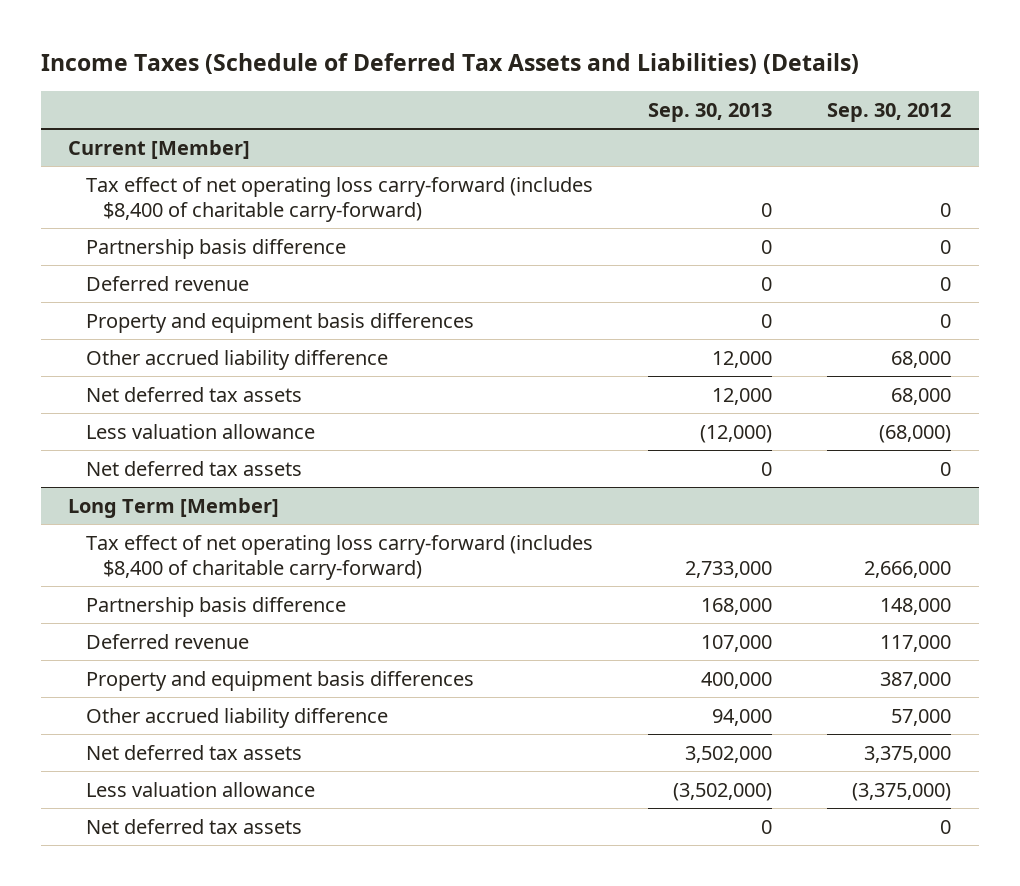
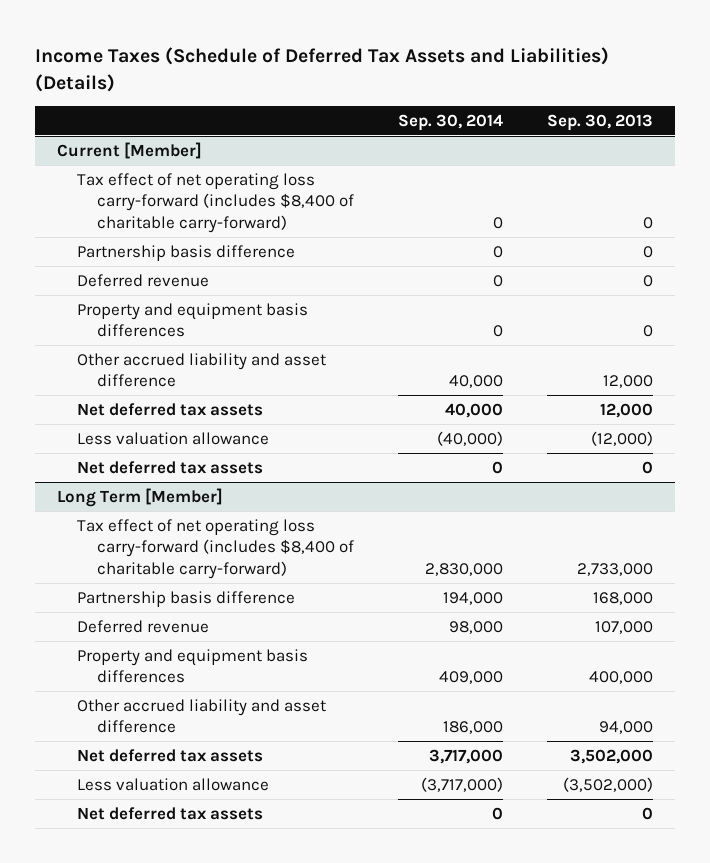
[827,102,952,122] Sep. 30, 2012 -> none
none -> [398,113,504,131] Sep. 30, 2014
[85,349,388,370] Other accrued liability difference -> [77,352,327,388] Other accrued liability and asset difference
[85,707,388,728] Other accrued liability difference -> [77,698,327,734] Other accrued liability and asset difference

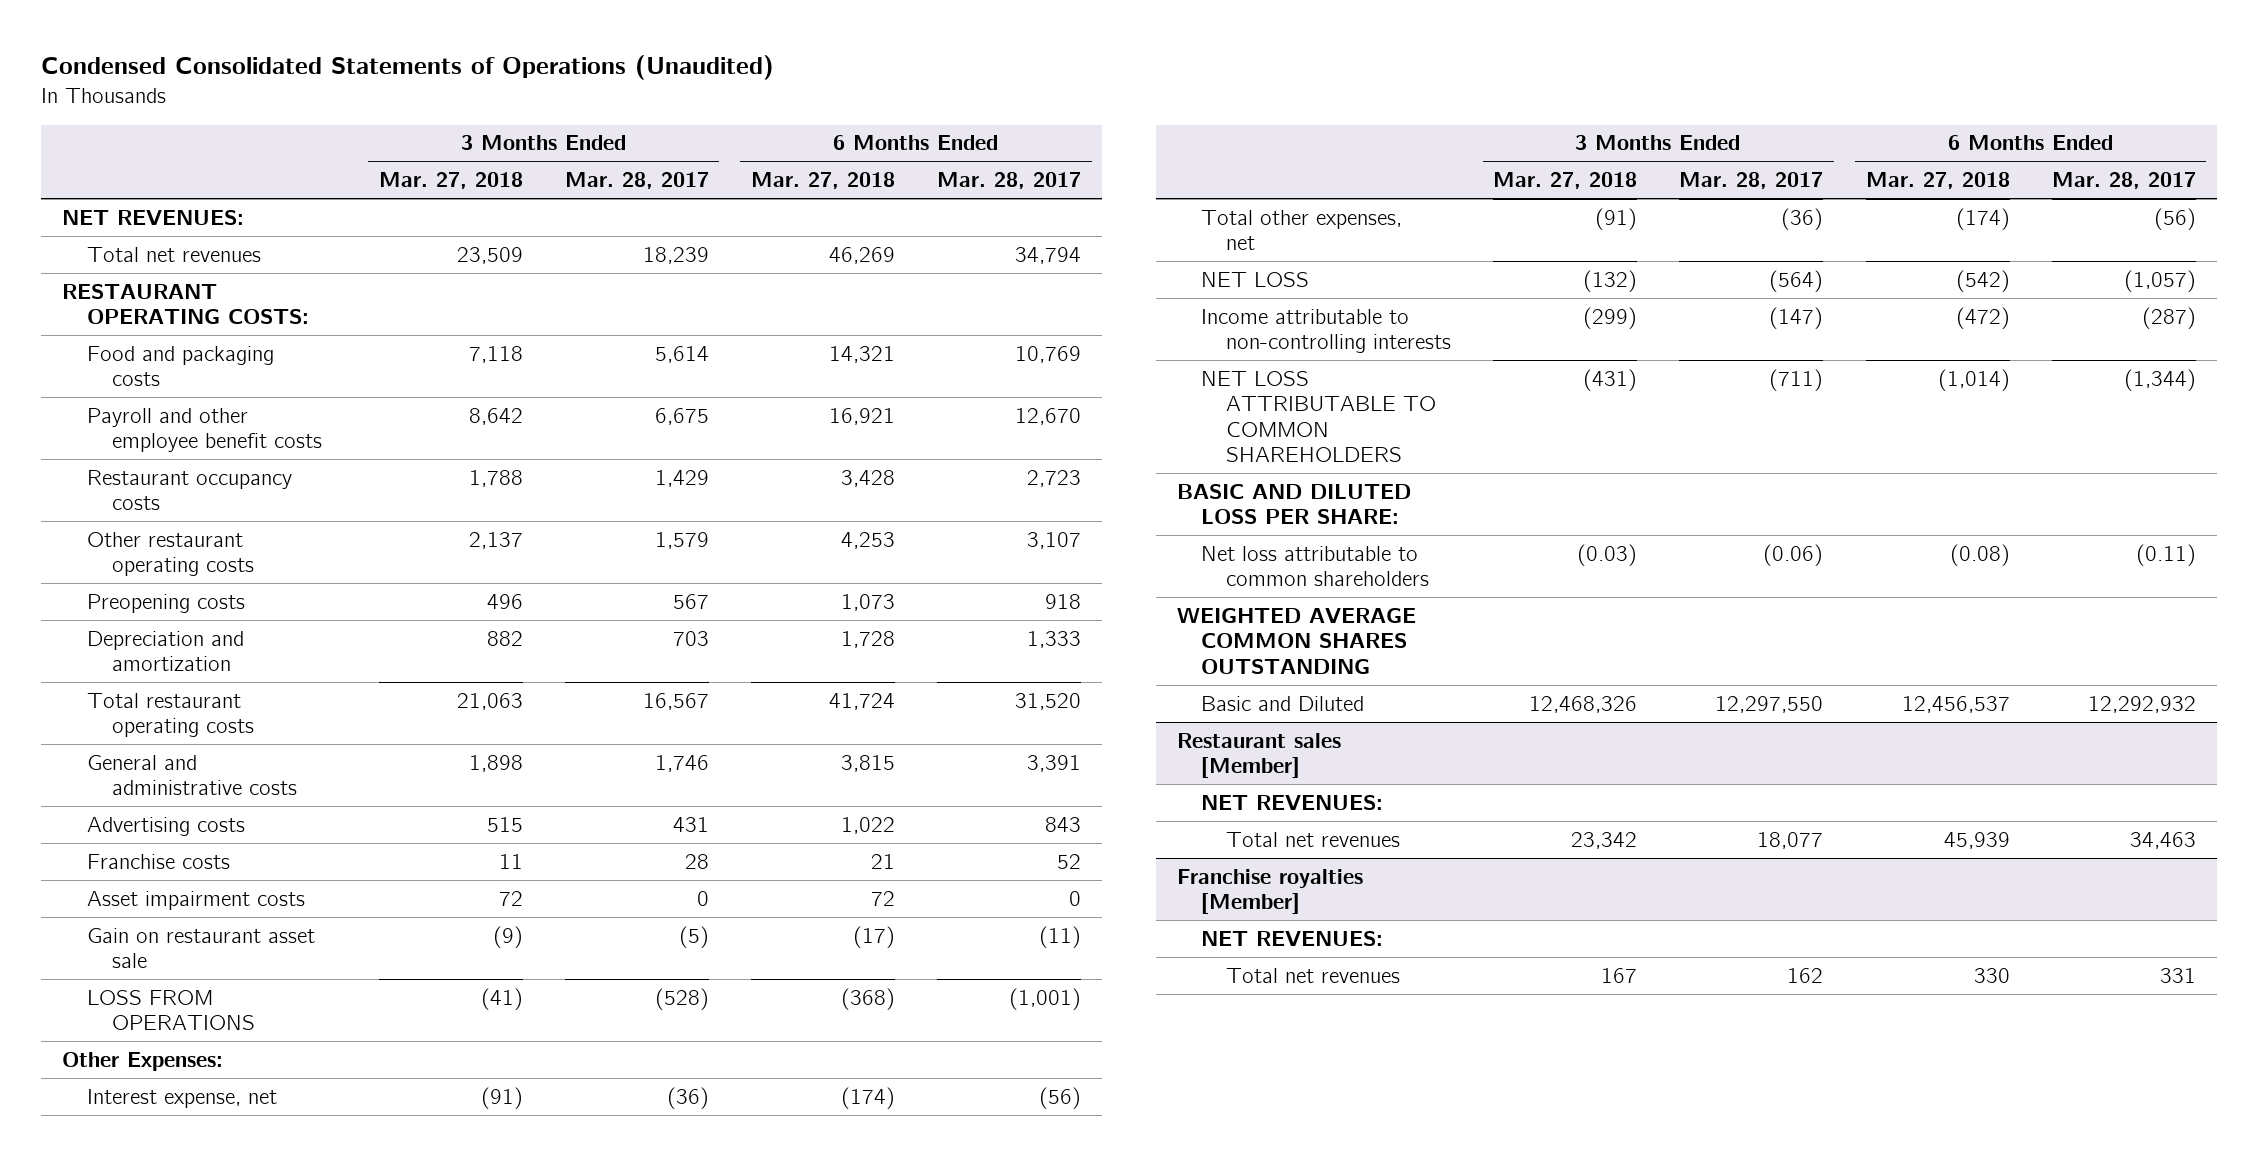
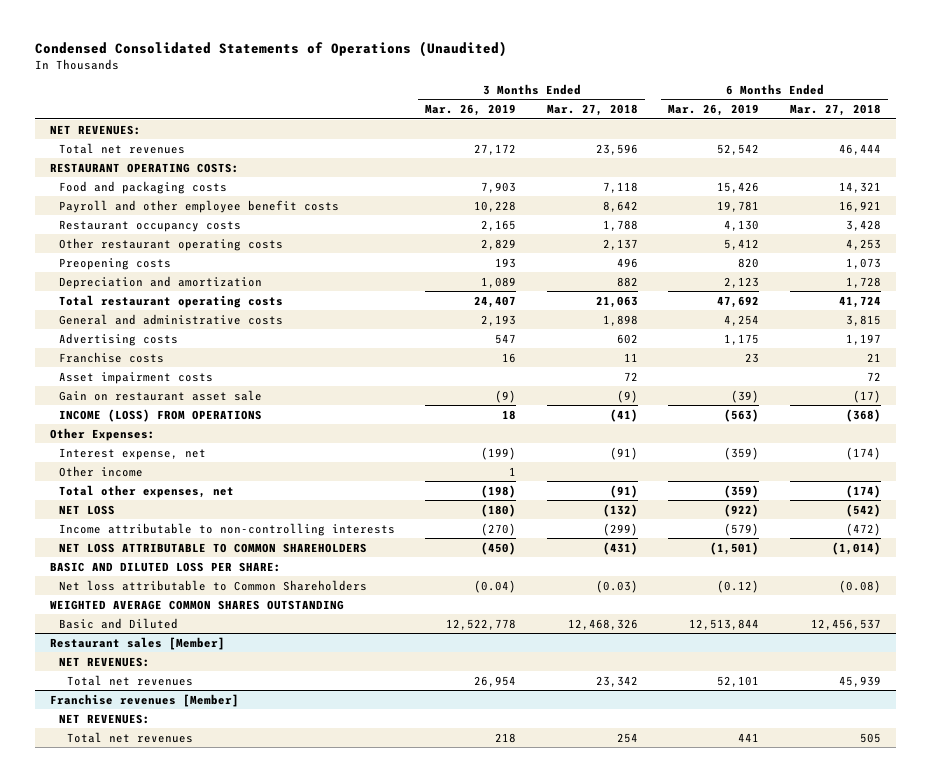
[564,172,709,190] Mar. 28, 2017 -> none
[937,172,1082,190] Mar. 28, 2017 -> none
none -> [425,104,517,117] Mar. 26, 2019
none -> [668,104,760,117] Mar. 26, 2019
[456,246,523,264] 23,509 -> [595,143,638,155] 23,596
[828,246,895,264] 46,269 -> [838,143,881,155] 46,444
[486,816,523,832] 515 -> [616,333,638,344] 602
[840,816,895,834] 1,022 -> [845,333,881,345] 1,197
[86,989,255,1031] LOSS FROM OPERATIONS -> [58,408,262,422] INCOME (LOSS) FROM OPERATIONS
none -> [58,465,143,477] Other income
[1201,545,1430,587] Net loss attributable to common shareholders -> [58,579,367,591] Net loss attributable to Common Shareholders
[1176,868,1363,915] Franchise royalties [Member] -> [50,693,240,707] Franchise revenues [Member]
[1601,967,1638,983] 167 -> [616,732,638,743] 254
[1973,967,2010,983] 330 -> [859,732,881,743] 505

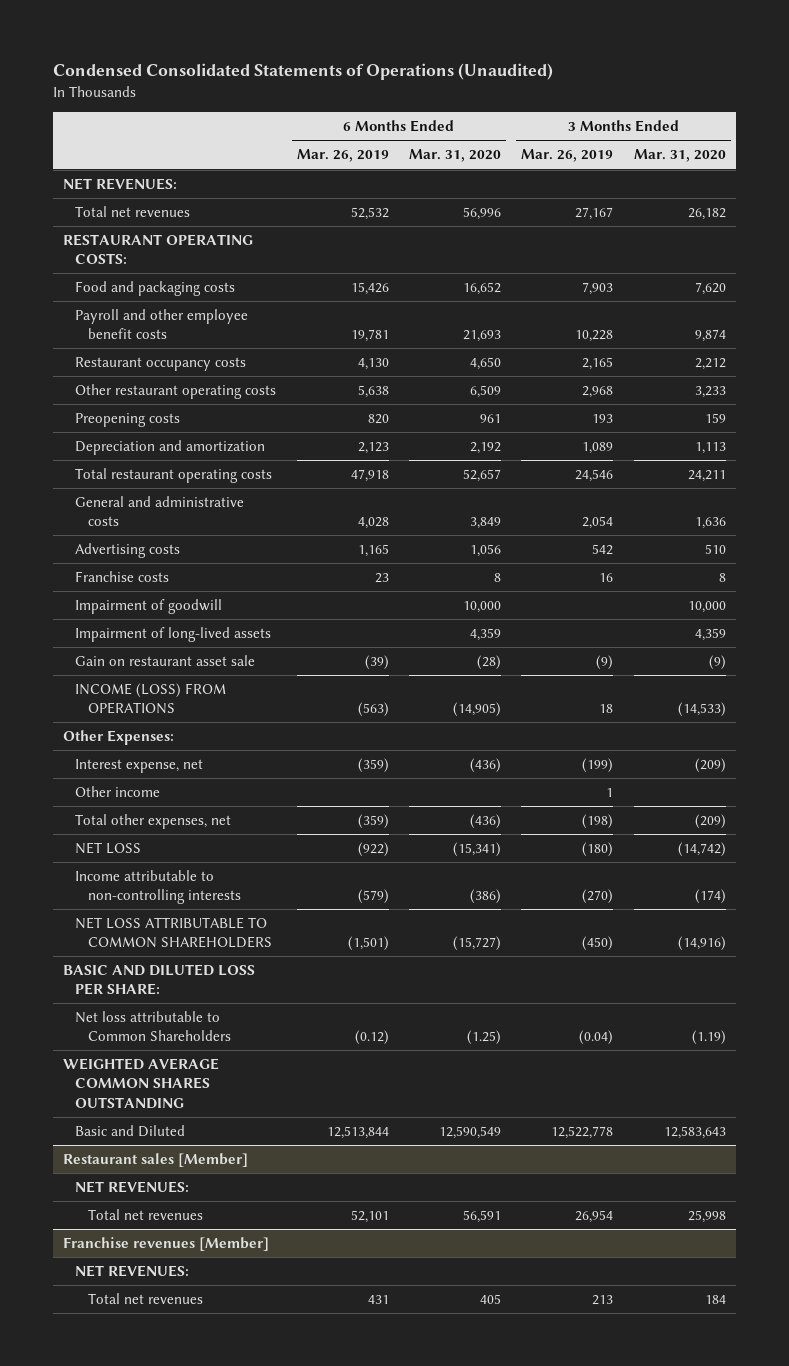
[546,104,638,117] Mar. 27, 2018 -> none
[789,104,881,117] Mar. 27, 2018 -> none
none -> [408,149,501,163] Mar. 31, 2020
none -> [633,149,726,163] Mar. 31, 2020
[474,143,517,155] 27,172 -> [575,207,614,221] 27,167
[717,143,760,155] 52,542 -> [350,207,389,221] 52,532
[481,238,517,250] 2,829 -> [582,386,614,399] 2,968
[724,238,760,250] 5,412 -> [357,385,389,399] 5,638
[474,295,517,308] 24,407 -> [575,469,614,483] 24,546
[717,295,760,308] 47,692 -> [350,469,389,483] 47,918
[481,314,517,326] 2,193 -> [582,516,614,530] 2,054
[724,314,760,326] 4,254 -> [357,517,389,530] 4,028
[495,333,517,344] 547 -> [592,544,614,556] 542
[724,333,760,345] 1,175 -> [357,544,389,558] 1,165
[58,371,213,384] Asset impairment costs -> none
none -> [75,599,223,615] Impairment of goodwill
none -> [75,627,272,643] Impairment of long-lived assets
[495,732,517,743] 218 -> [592,1295,614,1306] 213
[738,732,760,742] 441 -> [367,1295,389,1305] 431

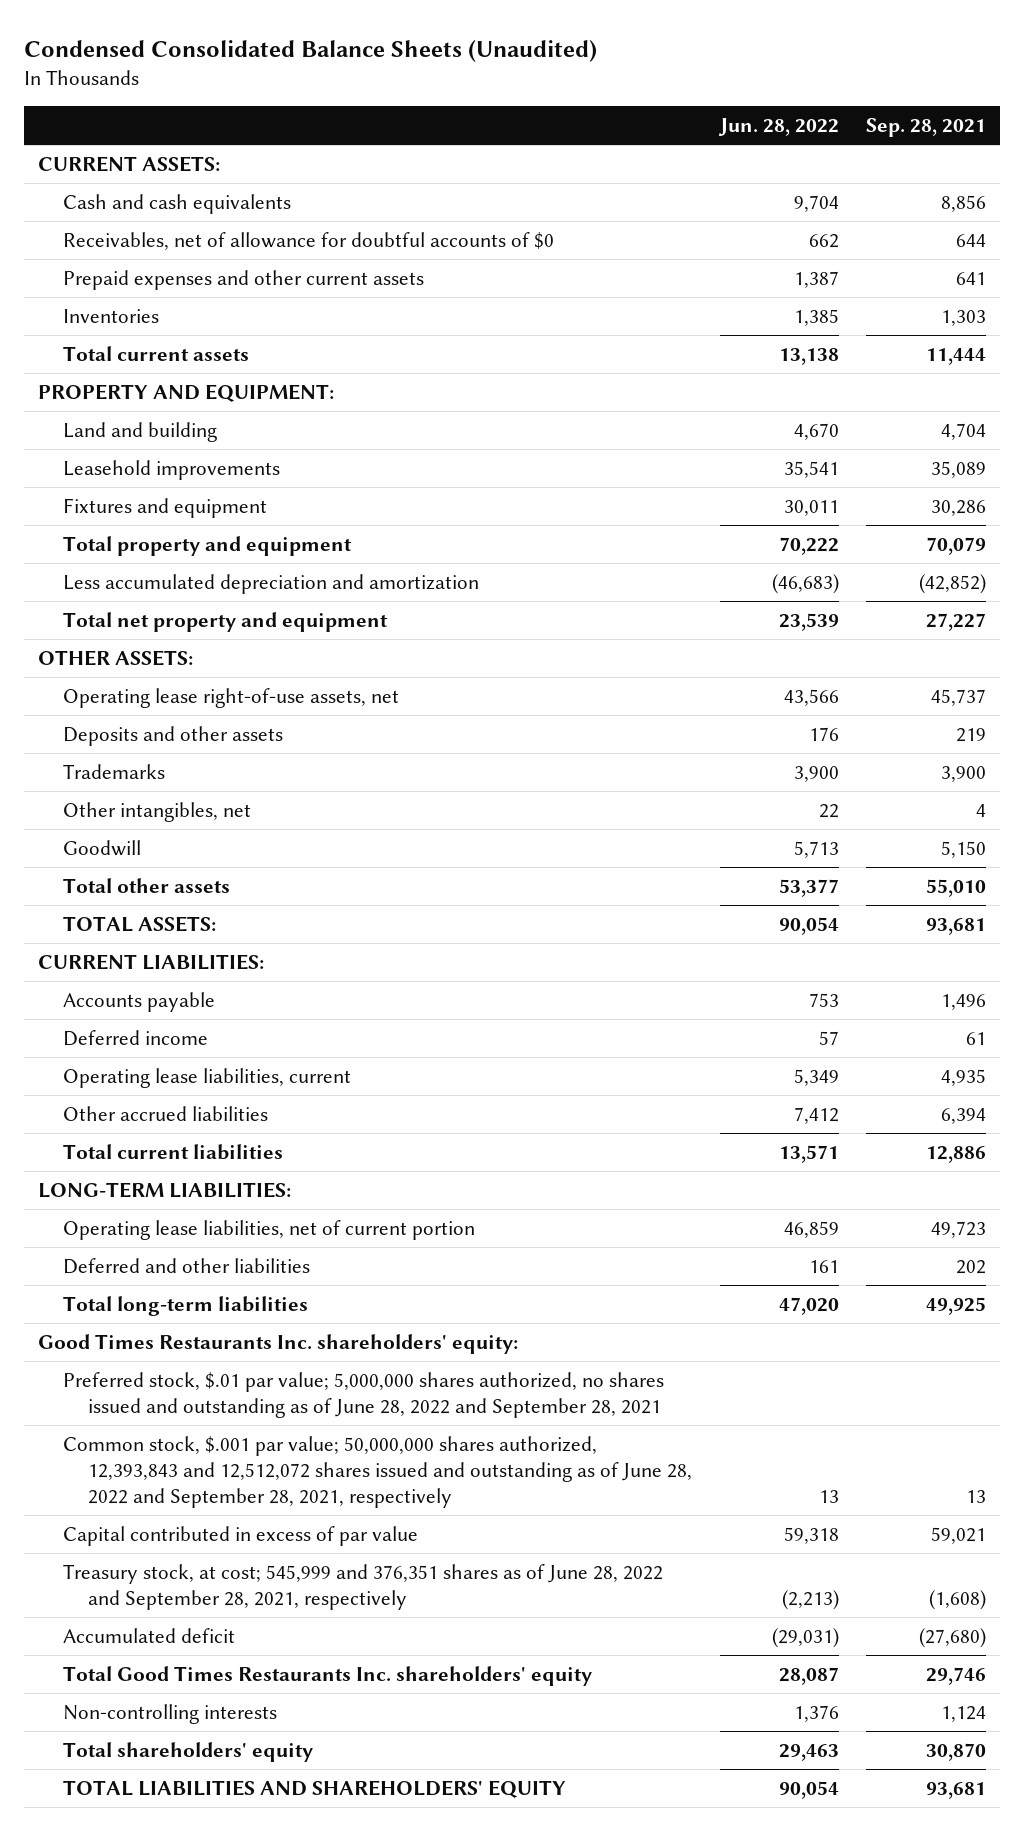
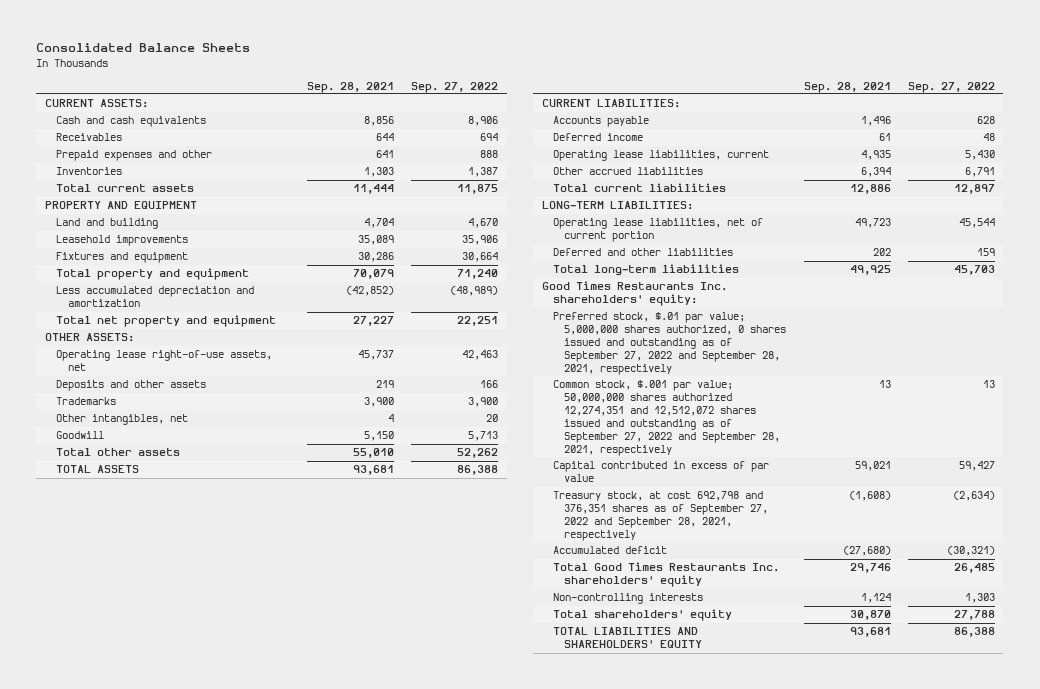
[24,39,598,62] Condensed Consolidated Balance Sheets (Unaudited) -> [36,43,251,53] Consolidated Balance Sheets
[717,117,839,136] Jun. 28, 2022 -> none
none -> [410,81,498,93] Sep. 27, 2022
[63,231,555,250] Receivables, net of allowance for doubtful accounts of $0 -> [56,133,123,142] Receivables
[63,269,425,290] Prepaid expenses and other current assets -> [56,150,213,162] Prepaid expenses and other
[37,383,334,402] PROPERTY AND EQUIPMENT: -> [44,201,197,210] PROPERTY AND EQUIPMENT
[63,915,217,932] TOTAL ASSETS: -> [56,465,140,474] TOTAL ASSETS
[63,1371,665,1418] Preferred stock, $.01 par value; 5,000,000 shares authorized, no shares issued and outstanding as of June 28, 2022 and September 28, 2021 -> [553,312,787,375] Preferred stock, $.01 par value; 5,000,000 shares authorized, 0 shares issued and outstanding as of September 27, 2022 and September 28, 2021, respectively
[63,1435,693,1508] Common stock, $.001 par value; 50,000,000 shares authorized, 12,393,843 and 12,512,072 shares issued and outstanding as of June 28, 2022 and September 28, 2021, respectively -> [553,380,781,456] Common stock, $.001 par value; 50,000,000 shares authorized 12,274,351 and 12,512,072 shares issued and outstanding as of September 27, 2022 and September 28, 2021, respectively
[63,1563,664,1610] Treasury stock, at cost; 545,999 and 376,351 shares as of June 28, 2022 and September 28, 2021, respectively -> [553,491,769,541] Treasury stock, at cost 692,798 and 376,351 shares as of September 27, 2022 and September 28, 2021, respectively

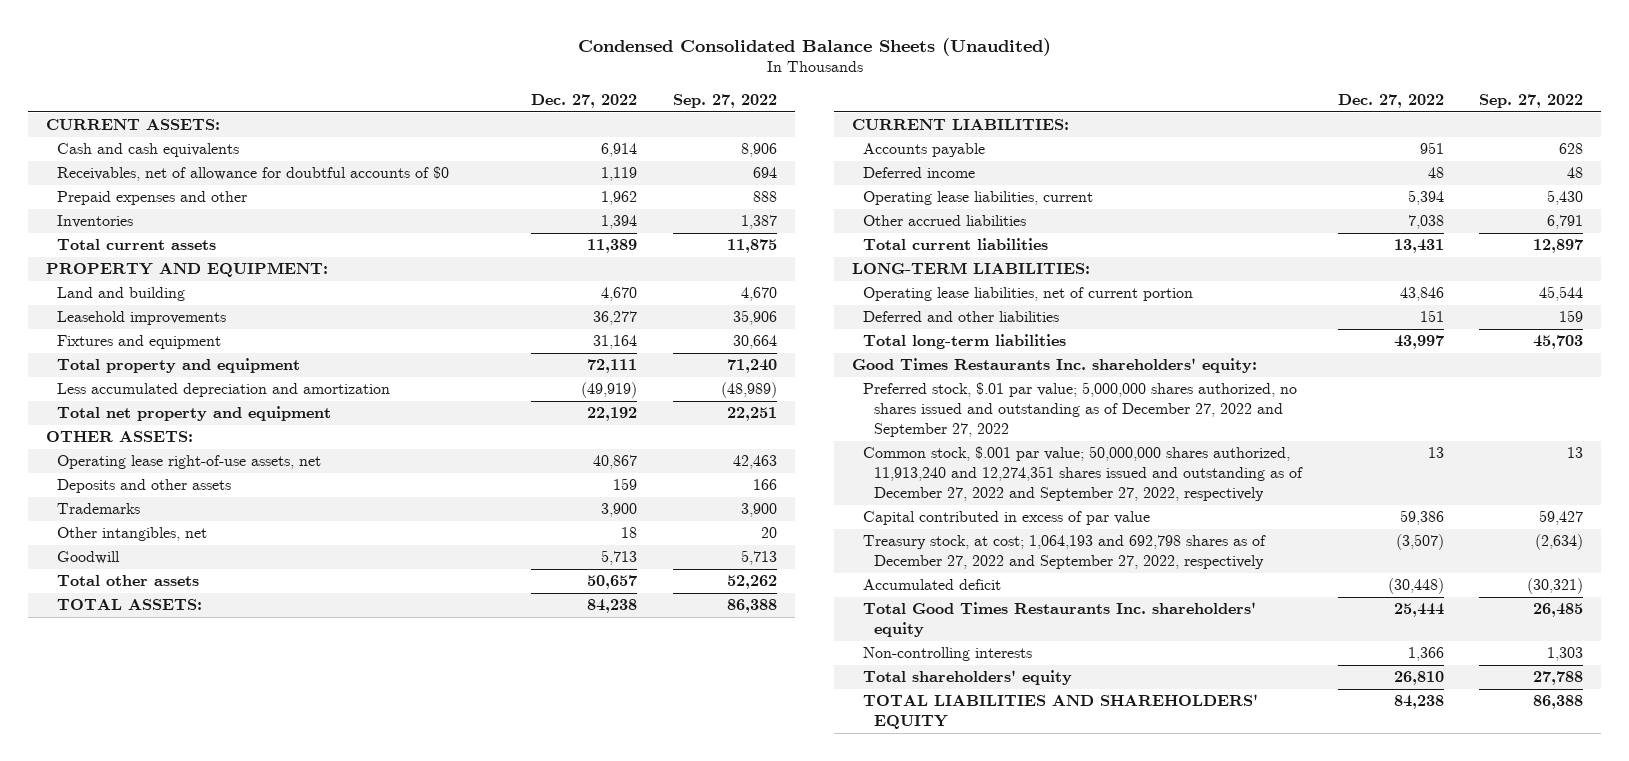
[36,43,251,53] Consolidated Balance Sheets -> [577,37,1051,56] Condensed Consolidated Balance Sheets (Unaudited)
[306,81,394,93] Sep. 28, 2021 -> none
none -> [531,94,638,109] Dec. 27, 2022
[56,133,123,142] Receivables -> [56,166,449,182] Receivables, net of allowance for doubtful accounts of $0
[44,201,197,210] PROPERTY AND EQUIPMENT -> [45,262,328,278] PROPERTY AND EQUIPMENT:
[56,465,140,474] TOTAL ASSETS -> [56,599,202,611] TOTAL ASSETS:
[553,312,787,375] Preferred stock, $.01 par value; 5,000,000 shares authorized, 0 shares issued and outstanding as of September 27, 2022 and September 28, 2021, respectively -> [862,382,1297,438] Preferred stock, $.01 par value; 5,000,000 shares authorized, no shares issued and outstanding as of December 27, 2022 and September 27, 2022
[553,380,781,456] Common stock, $.001 par value; 50,000,000 shares authorized 12,274,351 and 12,512,072 shares issued and outstanding as of September 27, 2022 and September 28, 2021, respectively -> [862,446,1303,502] Common stock, $.001 par value; 50,000,000 shares authorized, 11,913,240 and 12,274,351 shares issued and outstanding as of December 27, 2022 and September 27, 2022, respectively
[553,491,769,541] Treasury stock, at cost 692,798 and 376,351 shares as of September 27, 2022 and September 28, 2021, respectively -> [862,535,1266,570] Treasury stock, at cost; 1,064,193 and 692,798 shares as of December 27, 2022 and September 27, 2022, respectively

